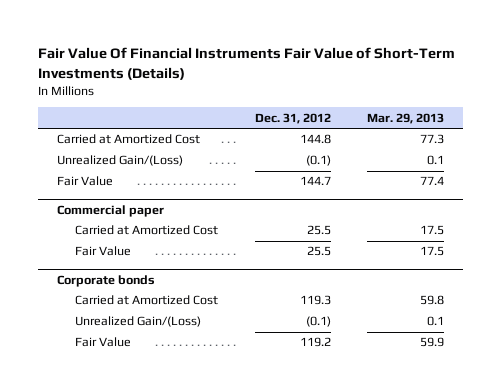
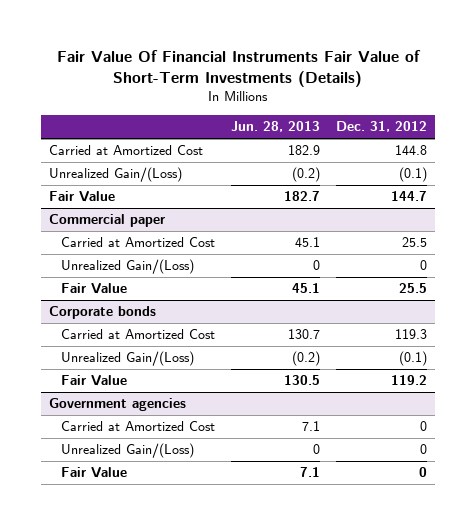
[367,112,445,124] Mar. 29, 2013 -> none
none -> [230,121,320,133] Jun. 28, 2013
none -> [61,259,195,275] Unrealized Gain/(Loss)
none -> [49,398,187,412] Government agencies
none -> [61,421,216,432] Carried at Amortized Cost
none -> [61,443,195,459] Unrealized Gain/(Loss)
none -> [61,467,128,479] Fair Value

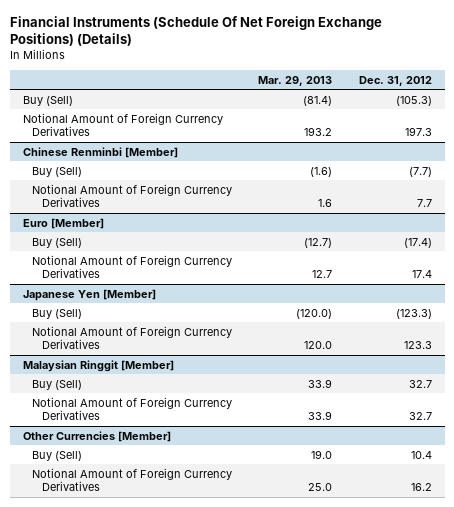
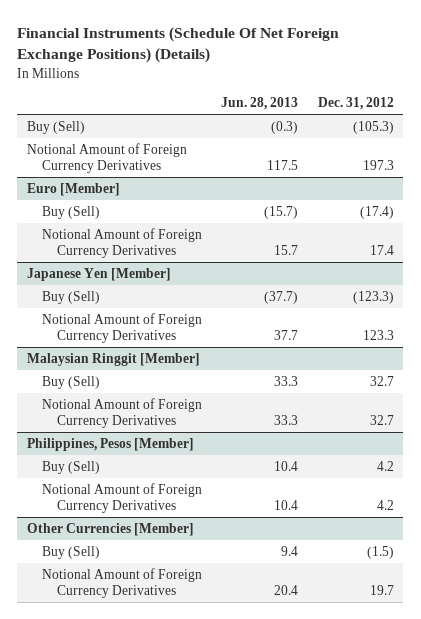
[258,75,333,86] Mar. 29, 2013 -> none
none -> [221,97,299,111] Jun. 28, 2013
[22,146,178,158] Chinese Renminbi [Member] -> none
[32,166,83,177] Buy (Sell) -> none
[32,183,233,208] Notional Amount of Foreign Currency Derivatives -> none
none -> [26,437,194,451] Philippines, Pesos [Member]
none -> [42,460,101,474] Buy (Sell)
none -> [42,482,203,514] Notional Amount of Foreign Currency Derivatives
[410,450,432,459] 10.4 -> [366,545,394,559] (1.5)
[410,483,432,492] 16.2 -> [369,585,394,596] 19.7

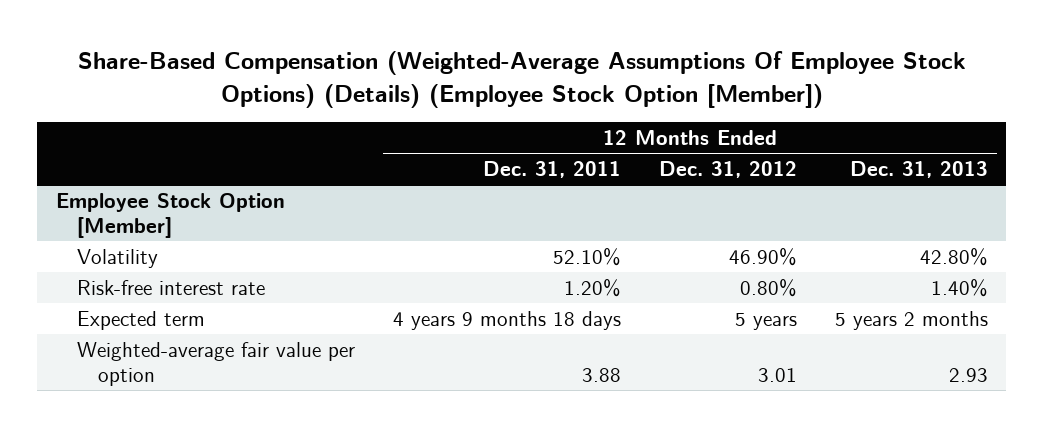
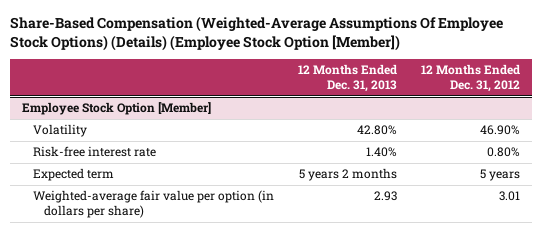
[482,161,621,179] Dec. 31, 2011 -> none
[77,341,356,386] Weighted-average fair value per option -> [32,190,274,219] Weighted-average fair value per option (in dollars per share)

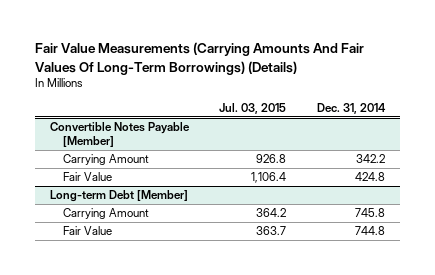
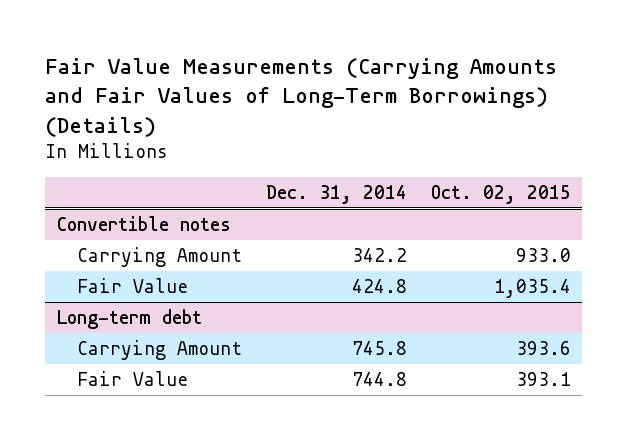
[35,42,365,75] Fair Value Measurements (Carrying Amounts And Fair Values Of Long-Term Borrowings) (Details) -> [45,58,558,137] Fair Value Measurements (Carrying Amounts and Fair Values of Long-Term Borrowings) (Details)
[219,103,287,115] Jul. 03, 2015 -> none
none -> [430,184,571,204] Oct. 02, 2015
[50,122,191,148] Convertible Notes Payable [Member] -> [56,215,231,231] Convertible notes
[50,190,189,203] Long-term Debt [Member] -> [56,308,202,329] Long-term debt

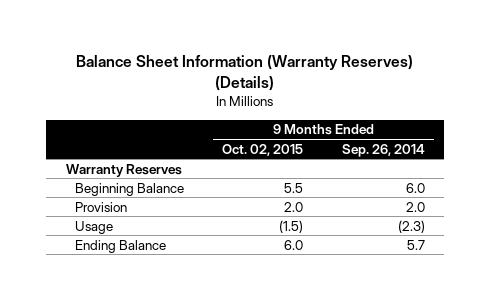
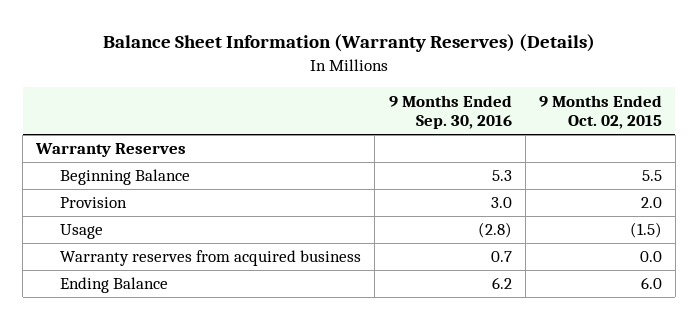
[341,143,425,157] Sep. 26, 2014 -> none
none -> [388,94,512,130] 9 Months Ended Sep. 30, 2016
none -> [60,250,362,267] Warranty reserves from acquired business

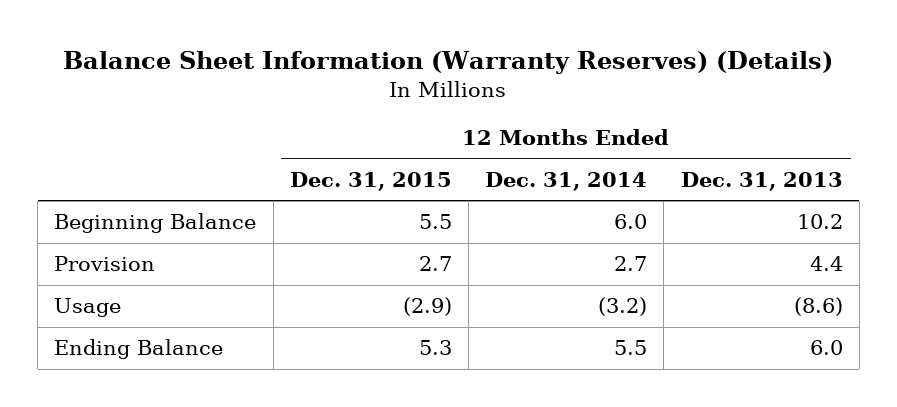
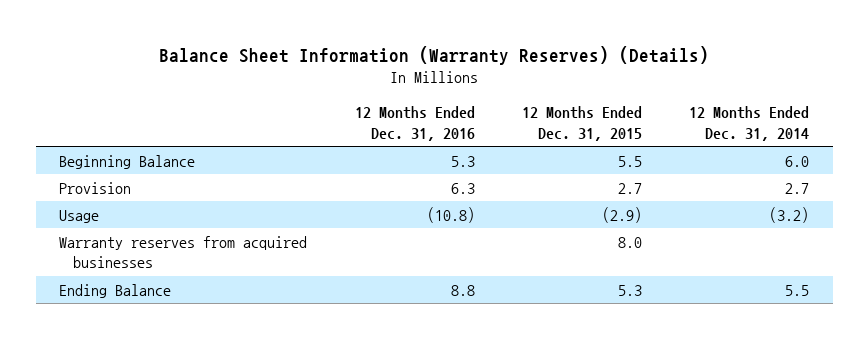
[680,172,843,192] Dec. 31, 2013 -> none
none -> [354,106,475,141] 12 Months Ended Dec. 31, 2016
none -> [59,235,308,269] Warranty reserves from acquired businesses

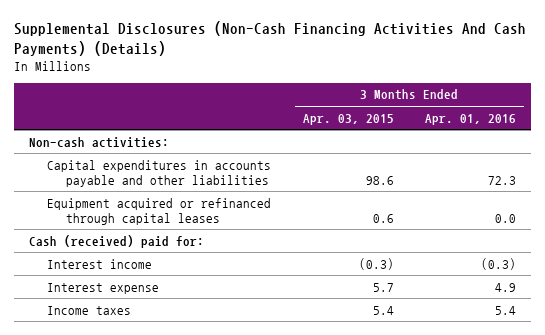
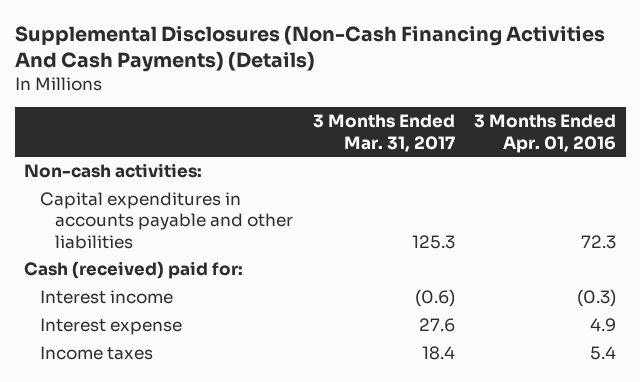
[302,113,394,125] Apr. 03, 2015 -> none
none -> [312,114,455,152] 3 Months Ended Mar. 31, 2017
[47,197,272,225] Equipment acquired or refinanced through capital leases -> none

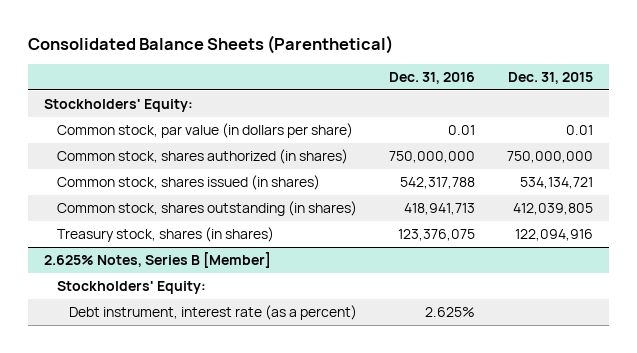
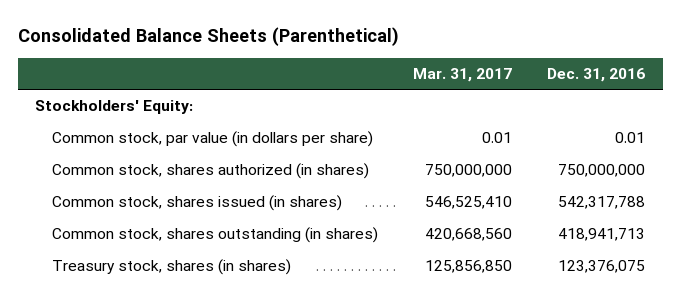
[507,72,593,85] Dec. 31, 2015 -> none
none -> [413,67,513,82] Mar. 31, 2017
[44,251,272,268] 2.625% Notes, Series B [Member] -> none
[56,280,206,294] Stockholders' Equity: -> none
[69,304,358,320] Debt instrument, interest rate (as a percent) -> none

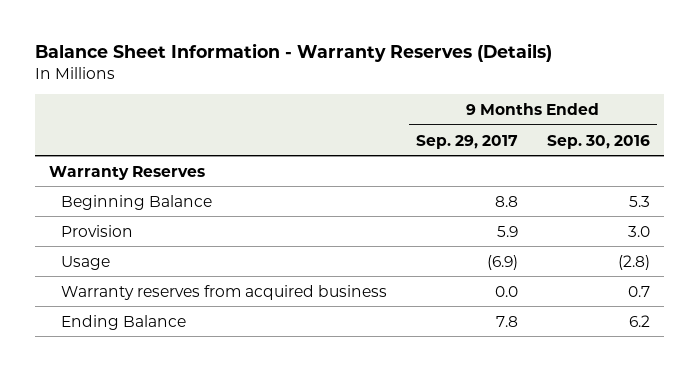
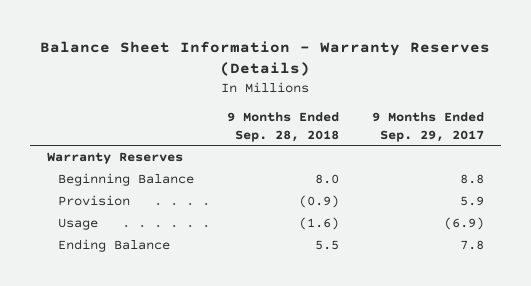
[546,134,650,149] Sep. 30, 2016 -> none
none -> [226,112,339,142] 9 Months Ended Sep. 28, 2018
[61,284,388,300] Warranty reserves from acquired business -> none

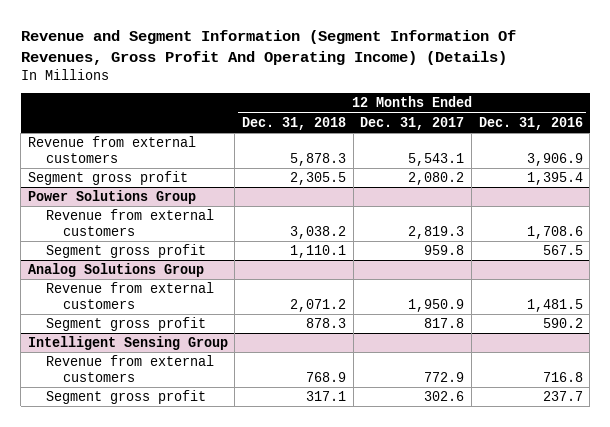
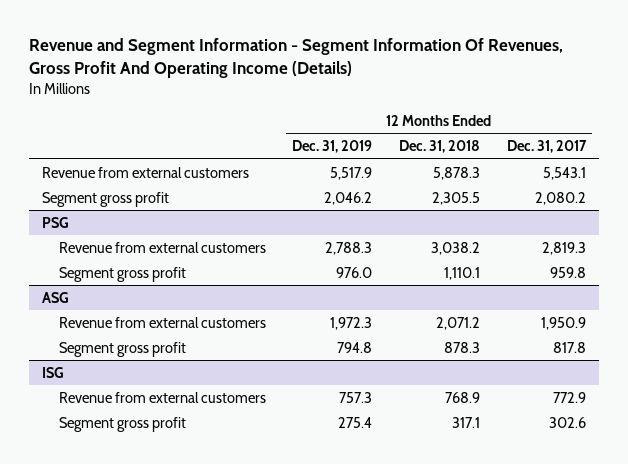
[20,30,516,65] Revenue and Segment Information (Segment Information Of Revenues, Gross Profit And Operating Income) (Details) -> [28,38,563,79] Revenue and Segment Information - Segment Information Of Revenues, Gross Profit And Operating Income (Details)
[478,116,583,130] Dec. 31, 2016 -> none
none -> [292,140,373,154] Dec. 31, 2019
[27,190,196,205] Power Solutions Group -> [41,216,69,228] PSG
[27,263,204,278] Analog Solutions Group -> [41,291,69,303] ASG
[27,336,228,351] Intelligent Sensing Group -> [41,366,64,378] ISG

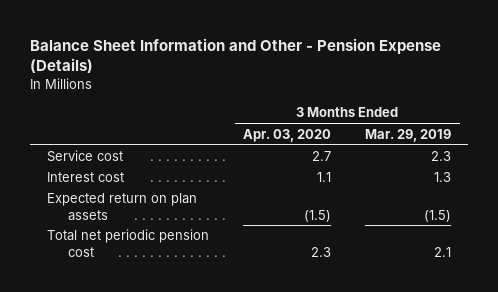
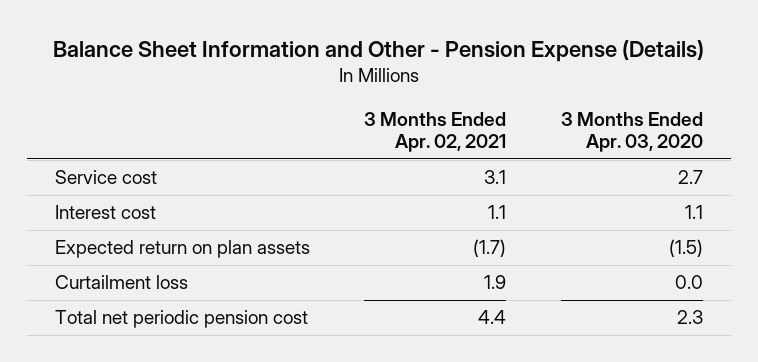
[365,128,452,142] Mar. 29, 2019 -> none
none -> [364,111,507,152] 3 Months Ended Apr. 02, 2021
none -> [54,275,188,290] Curtailment loss

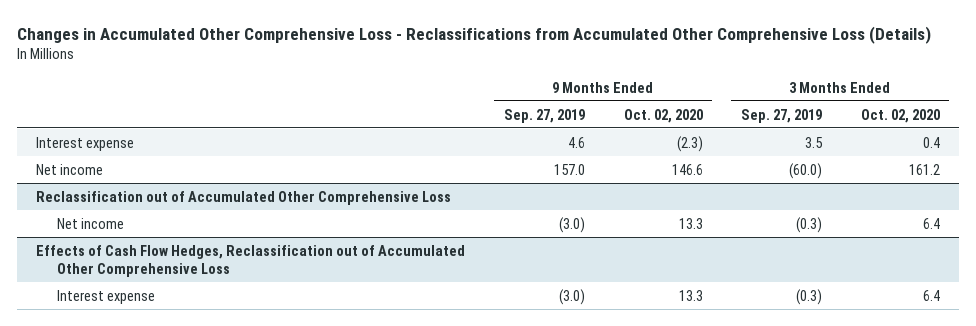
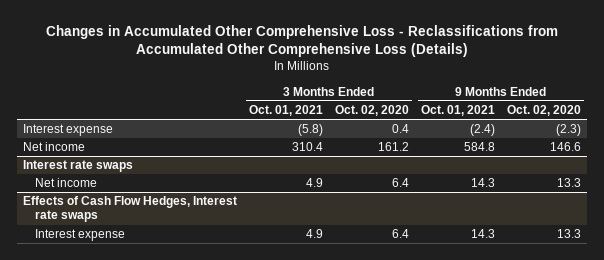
[503,108,585,123] Sep. 27, 2019 -> none
[741,108,823,123] Sep. 27, 2019 -> none
none -> [249,105,324,117] Oct. 01, 2021
none -> [421,105,496,117] Oct. 01, 2021
[36,190,452,205] Reclassification out of Accumulated Other Comprehensive Loss -> [23,160,134,173] Interest rate swaps
[36,244,466,277] Effects of Cash Flow Hedges, Reclassification out of Accumulated Other Comprehensive Loss -> none
none -> [23,196,238,223] Effects of Cash Flow Hedges, Interest rate swaps

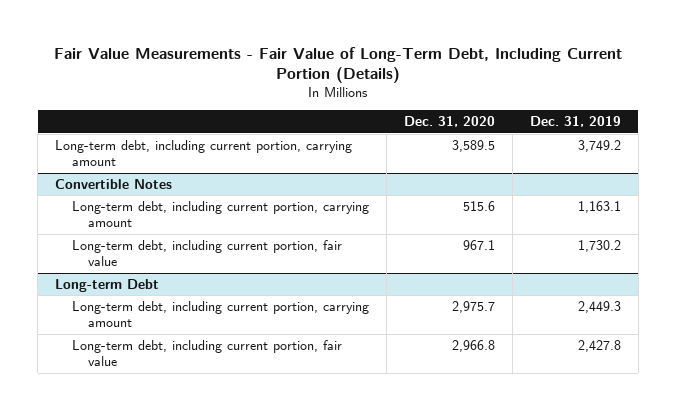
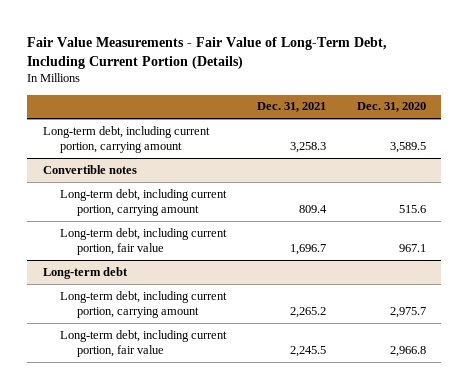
[529,116,621,128] Dec. 31, 2019 -> none
none -> [256,102,326,113] Dec. 31, 2021
[55,178,173,189] Convertible Notes -> [42,164,137,174] Convertible notes
[55,278,160,292] Long-term Debt -> [42,266,128,279] Long-term debt

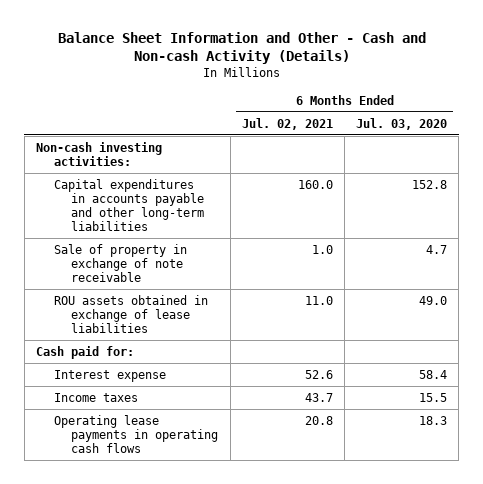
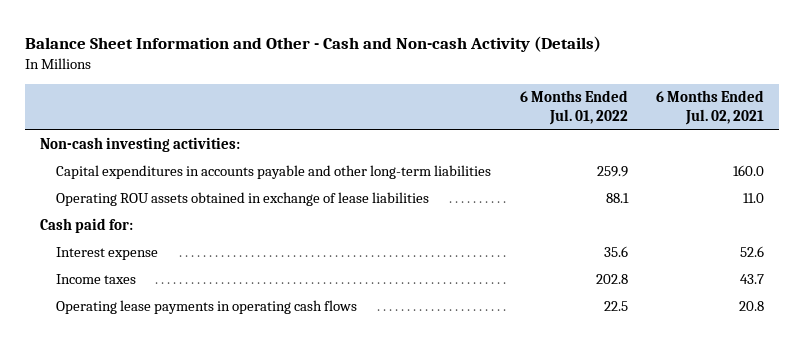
[356,117,448,130] Jul. 03, 2020 -> none
none -> [519,90,628,126] 6 Months Ended Jul. 01, 2022
[53,243,187,282] Sale of property in exchange of note receivable -> none
[53,294,208,333] ROU assets obtained in exchange of lease liabilities -> [56,191,430,206] Operating ROU assets obtained in exchange of lease liabilities

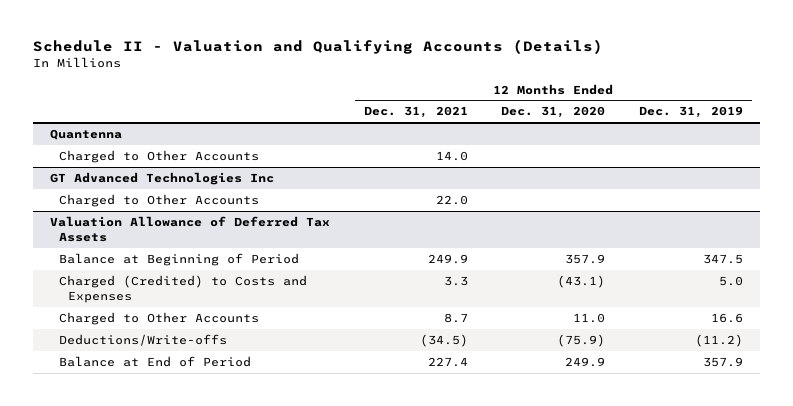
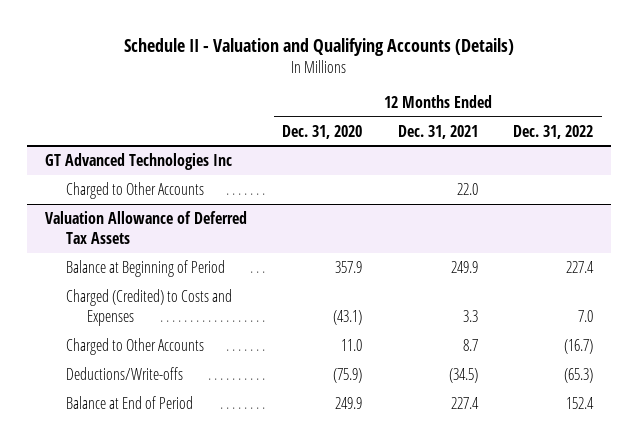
[639,106,744,119] Dec. 31, 2019 -> none
none -> [513,124,594,139] Dec. 31, 2022
[49,128,122,140] Quantenna -> none
[59,149,260,163] Charged to Other Accounts -> none

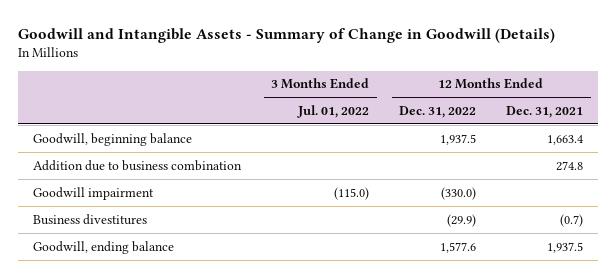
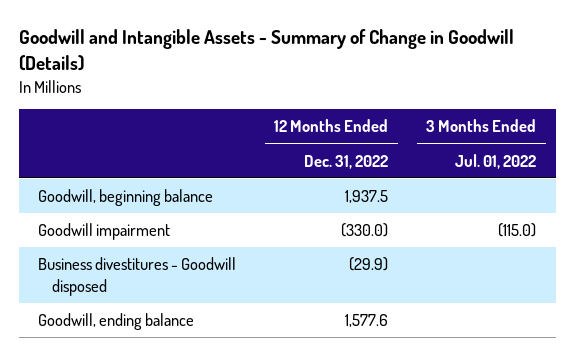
[506,105,584,118] Dec. 31, 2021 -> none
[33,159,243,171] Addition due to business combination -> none
[33,213,148,225] Business divestitures -> [37,257,236,296] Business divestitures - Goodwill disposed

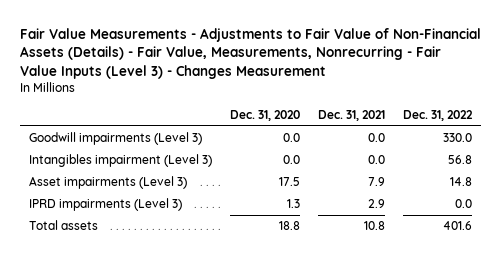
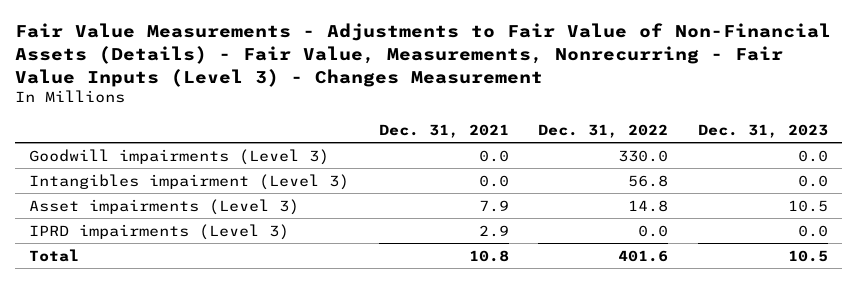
[230,109,301,121] Dec. 31, 2020 -> none
none -> [697,123,828,138] Dec. 31, 2023
[29,220,99,231] Total assets -> [29,248,80,262] Total

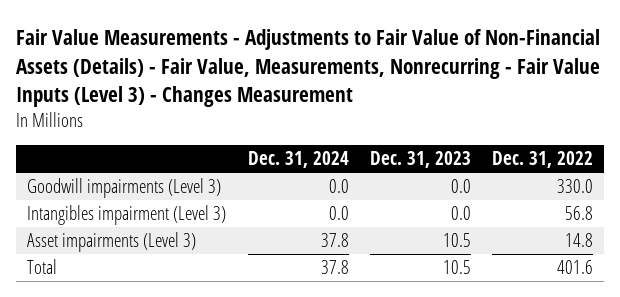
[378,123,509,138] Dec. 31, 2021 -> none
none -> [247,151,349,169] Dec. 31, 2024
[29,223,290,240] IPRD impairments (Level 3) -> none

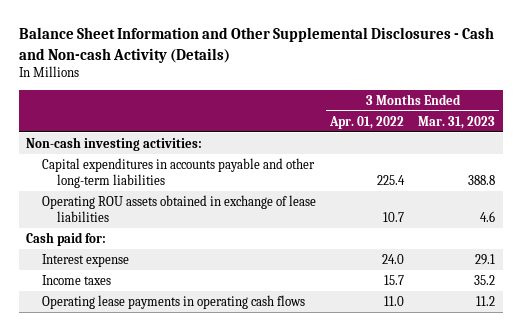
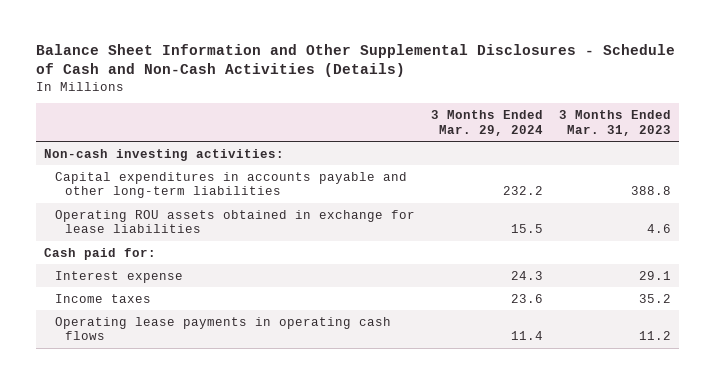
[19,27,495,63] Balance Sheet Information and Other Supplemental Disclosures - Cash and Non-cash Activity (Details) -> [35,44,675,78] Balance Sheet Information and Other Supplemental Disclosures - Schedule of Cash and Non-Cash Activities (Details)
[329,115,405,129] Apr. 01, 2022 -> none
none -> [430,110,543,136] 3 Months Ended Mar. 29, 2024
[41,194,316,222] Operating ROU assets obtained in exchange of lease liabilities -> [54,209,415,234] Operating ROU assets obtained in exchange for lease liabilities

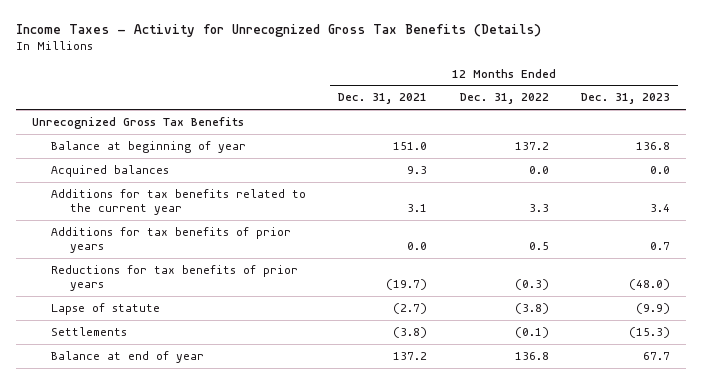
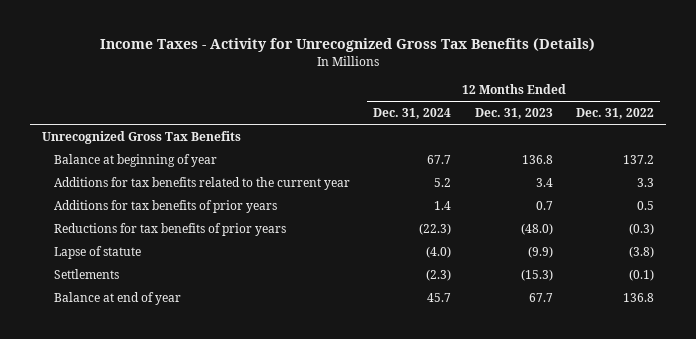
[338,93,428,105] Dec. 31, 2021 -> none
none -> [373,108,452,120] Dec. 31, 2024
[50,164,169,177] Acquired balances -> none

